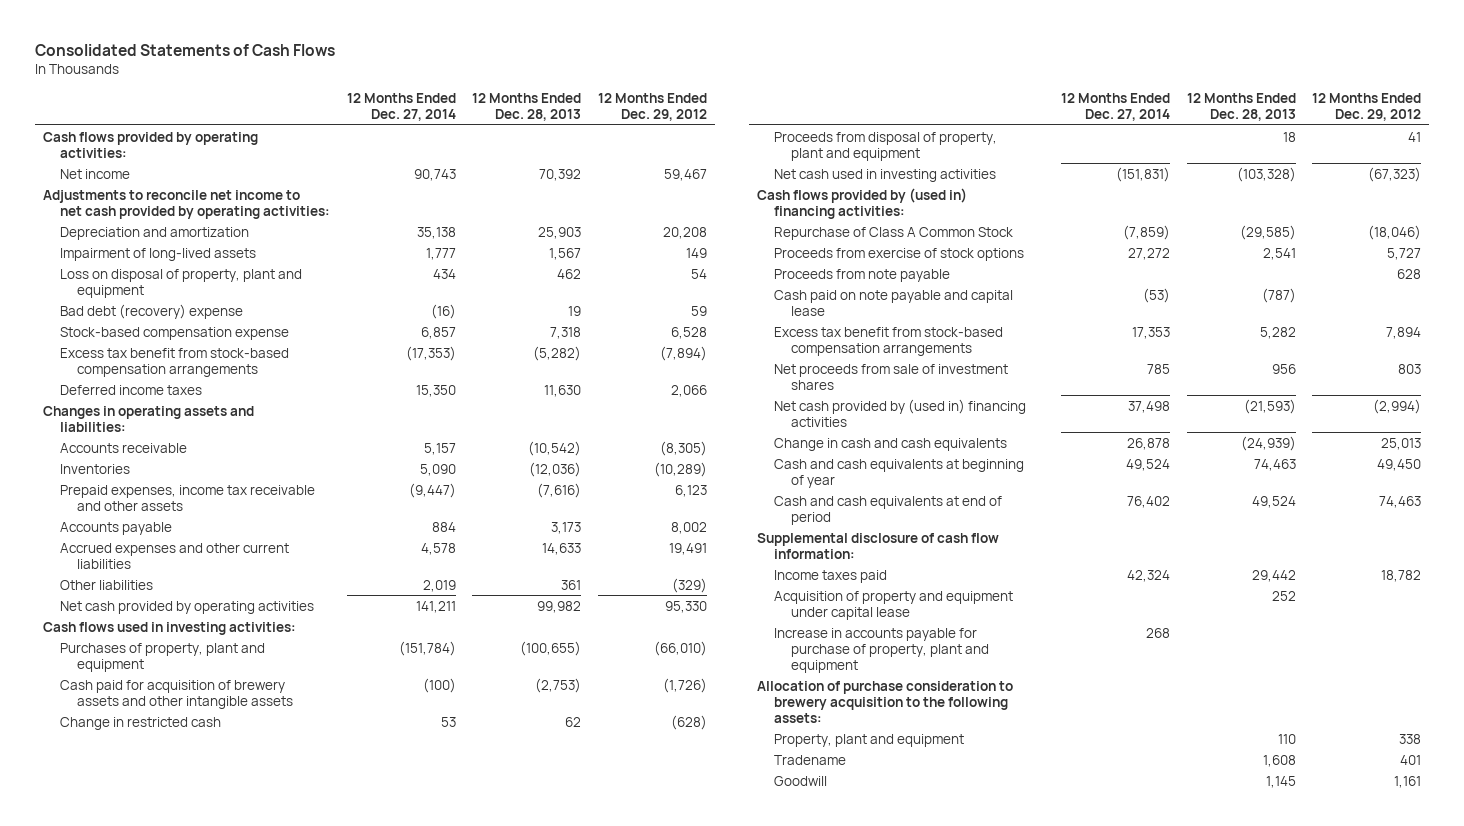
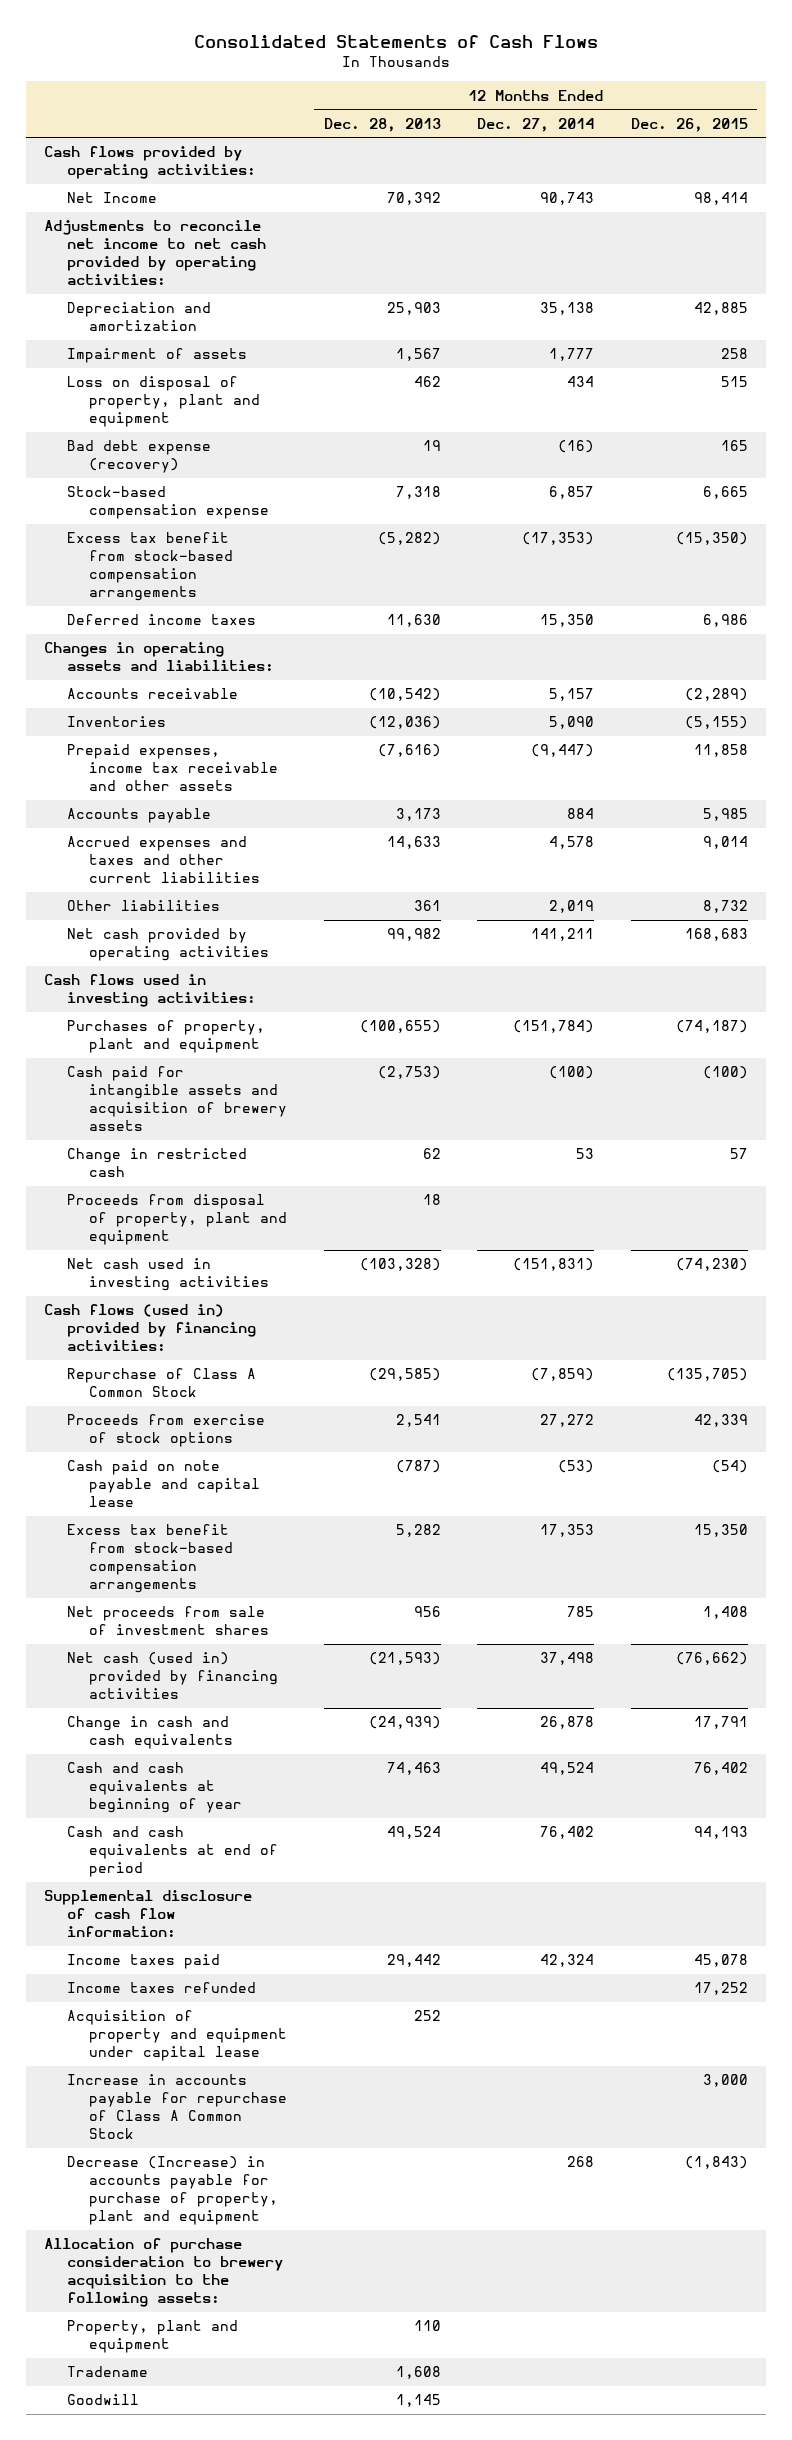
[598,92,708,121] 12 Months Ended Dec. 29, 2012 -> none
none -> [630,117,748,132] Dec. 26, 2015
[60,168,131,179] Net income -> [66,192,157,204] Net Income
[60,247,257,261] Impairment of long-lived assets -> [66,348,247,364] Impairment of assets
[60,303,244,319] Bad debt (recovery) expense -> [66,440,211,474] Bad debt expense (recovery)
[60,542,290,569] Accrued expenses and other current liabilities -> [66,836,260,884] Accrued expenses and taxes and other current liabilities
[60,679,294,709] Cash paid for acquisition of brewery assets and other intangible assets -> [66,1066,287,1132] Cash paid for intangible assets and acquisition of brewery assets
[757,187,968,219] Cash flows provided by (used in) financing activities: -> [44,1304,256,1352] Cash flows (used in) provided by financing activities:
[774,268,951,282] Proceeds from note payable -> none
[774,398,1027,427] Net cash provided by (used in) financing activities -> [66,1652,278,1700] Net cash (used in) provided by financing activities
none -> [66,1982,256,1994] Income taxes refunded
none -> [66,2074,287,2140] Increase in accounts payable for repurchase of Class A Common Stock
[774,627,990,673] Increase in accounts payable for purchase of property, plant and equipment -> [66,2156,278,2226] Decrease (Increase) in accounts payable for purchase of property, plant and equipment

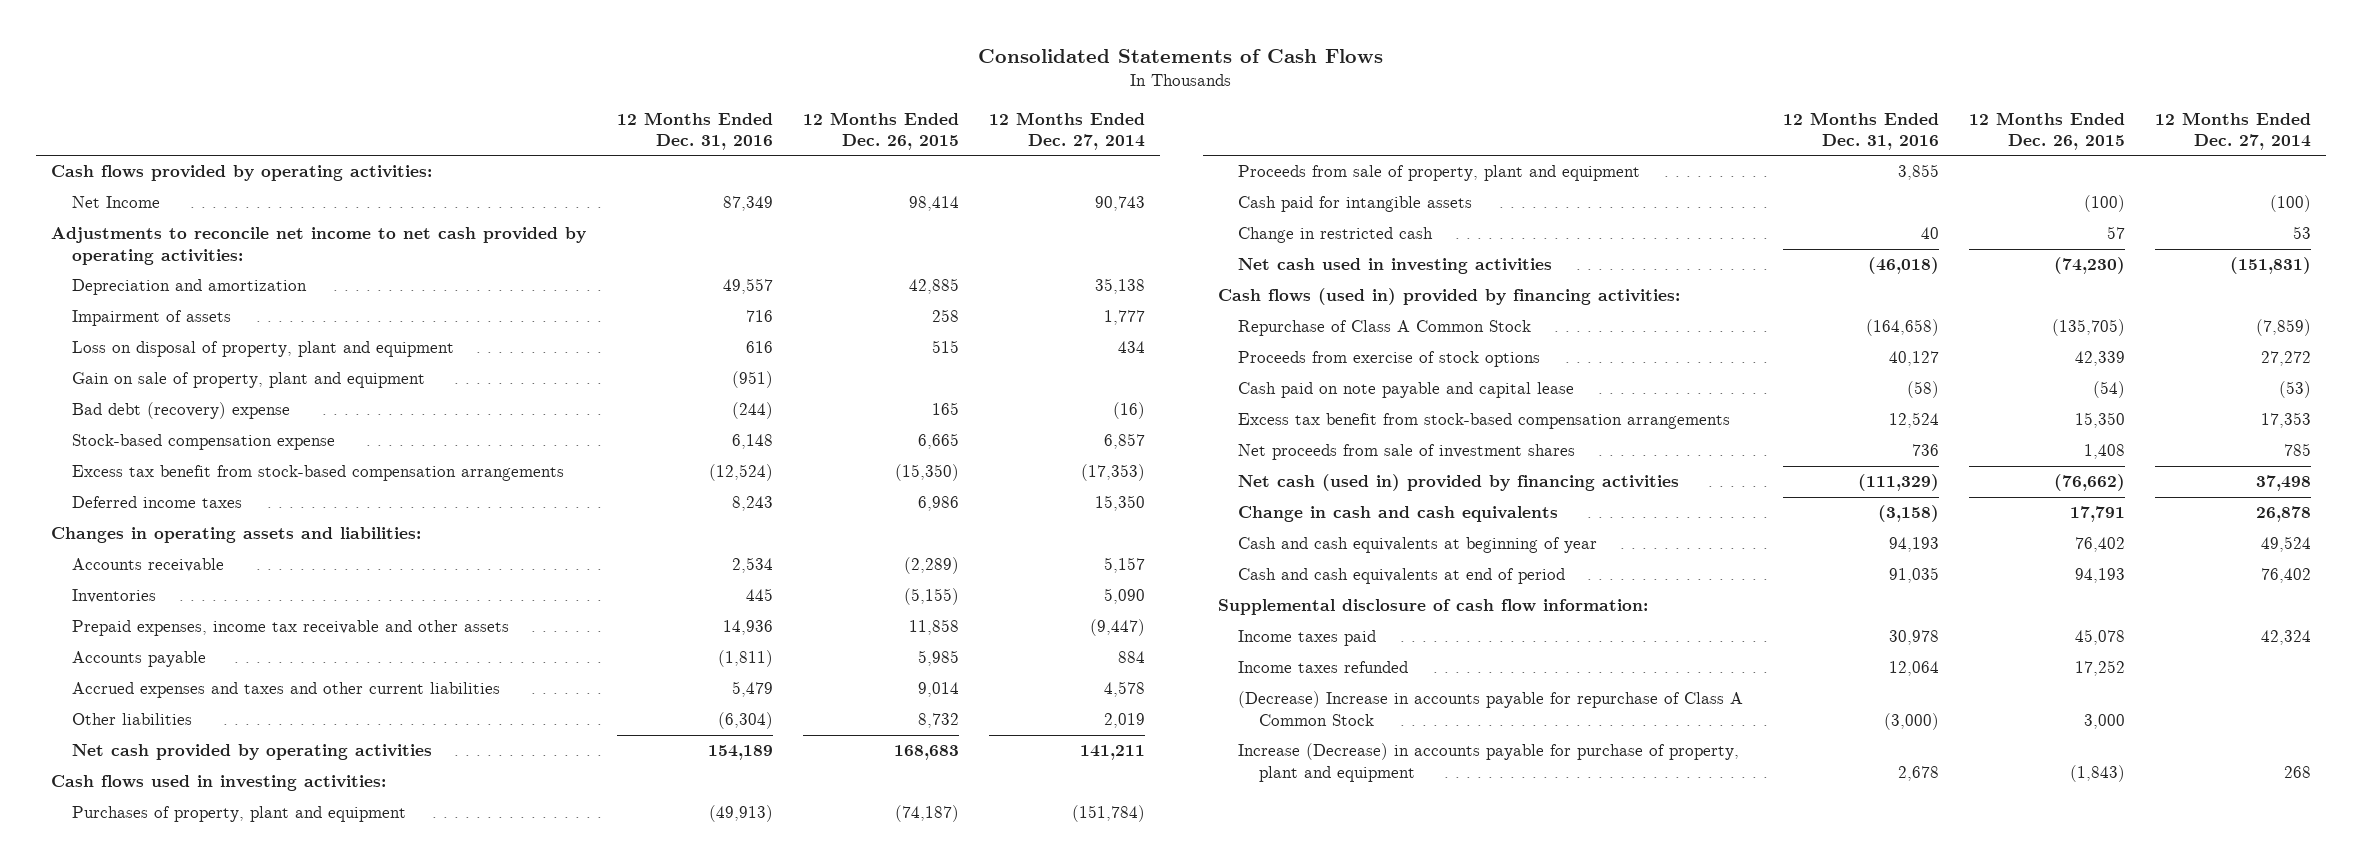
[323,117,441,132] Dec. 28, 2013 -> none
none -> [616,111,773,150] 12 Months Ended Dec. 31, 2016
none -> [71,372,425,389] Gain on sale of property, plant and equipment
[66,440,211,474] Bad debt expense (recovery) -> [71,402,290,420] Bad debt (recovery) expense
none -> [1238,165,1641,182] Proceeds from sale of property, plant and equipment
[66,1066,287,1132] Cash paid for intangible assets and acquisition of brewery assets -> [1238,196,1473,213] Cash paid for intangible assets
[66,1194,287,1246] Proceeds from disposal of property, plant and equipment -> none
[66,2010,287,2062] Acquisition of property and equipment under capital lease -> none
[44,2238,283,2308] Allocation of purchase consideration to brewery acquisition to the following assets: -> none
[66,2320,238,2354] Property, plant and equipment -> none
[66,2366,148,2378] Tradename -> none
[66,2394,139,2406] Goodwill -> none
[66,2074,287,2140] Increase in accounts payable for repurchase of Class A Common Stock -> [1238,691,1744,726] (Decrease) Increase in accounts payable for repurchase of Class A Common Stock
[66,2156,278,2226] Decrease (Increase) in accounts payable for purchase of property, plant and equipment -> [1238,743,1740,782] Increase (Decrease) in accounts payable for purchase of property, plant and equipment

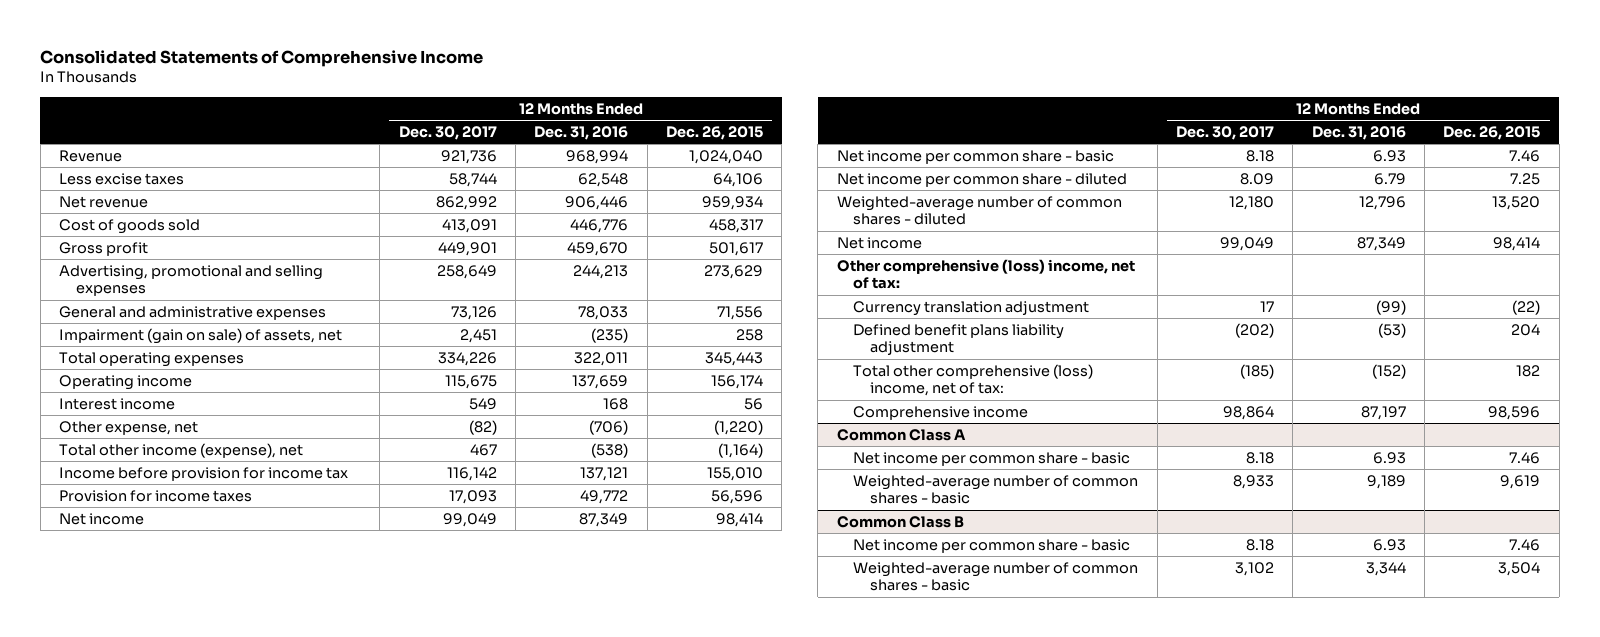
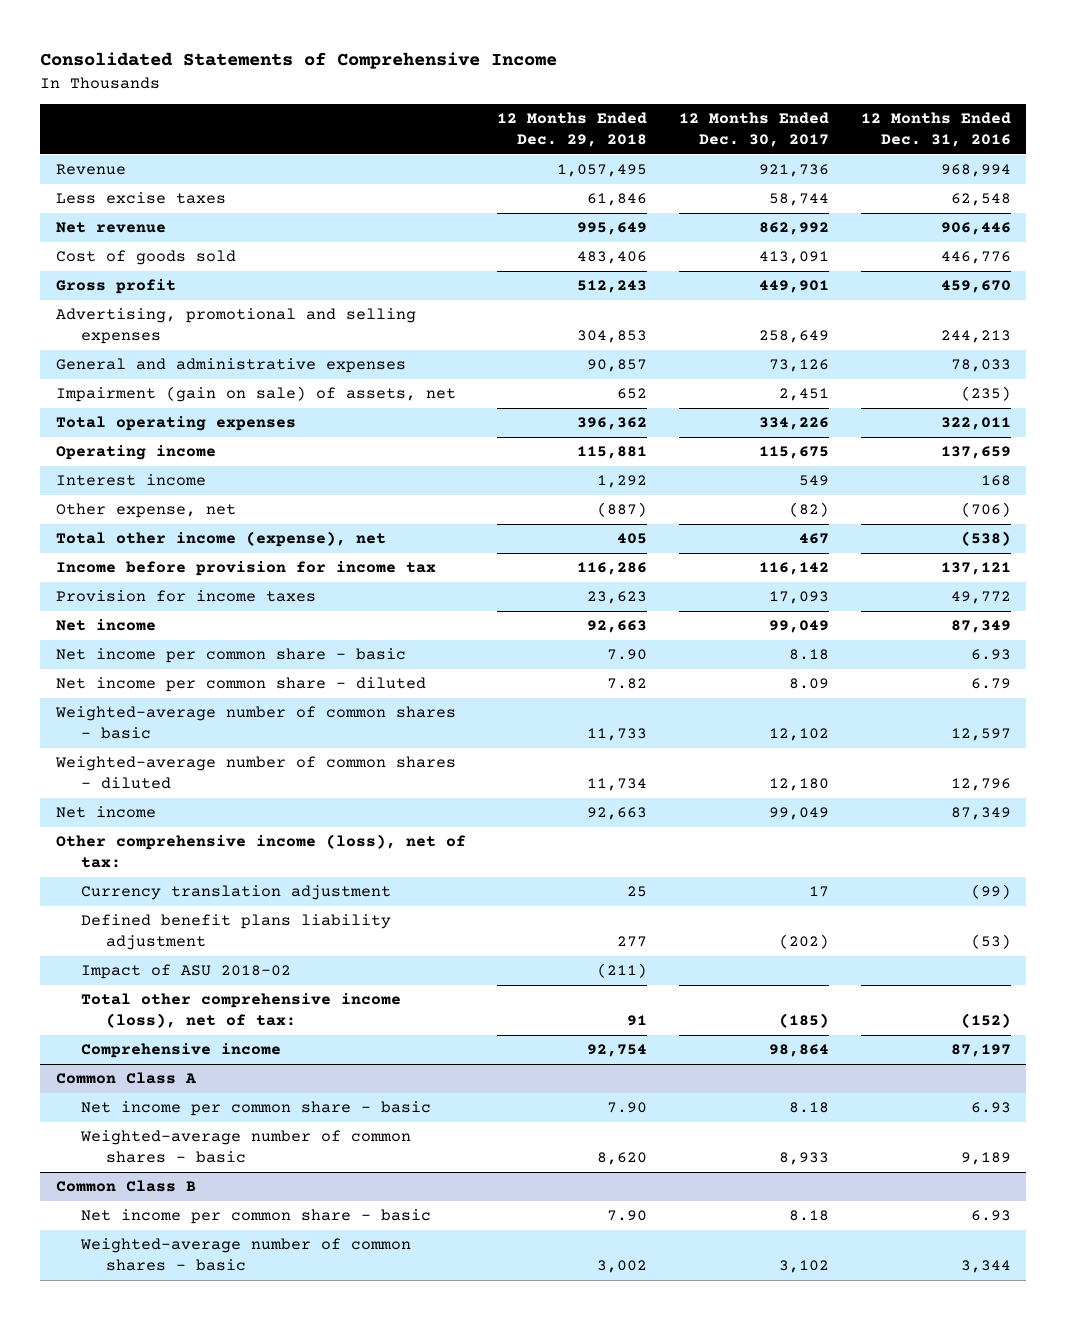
[666,125,764,140] Dec. 26, 2015 -> none
none -> [497,112,648,148] 12 Months Ended Dec. 29, 2018
none -> [54,706,456,740] Weighted-average number of common shares - basic
[836,258,1135,290] Other comprehensive (loss) income, net of tax: -> [55,834,466,869] Other comprehensive income (loss), net of tax:
none -> [80,964,291,980] Impact of ASU 2018-02
[853,363,1094,397] Total other comprehensive (loss) income, net of tax: -> [80,993,401,1029] Total other comprehensive income (loss), net of tax:

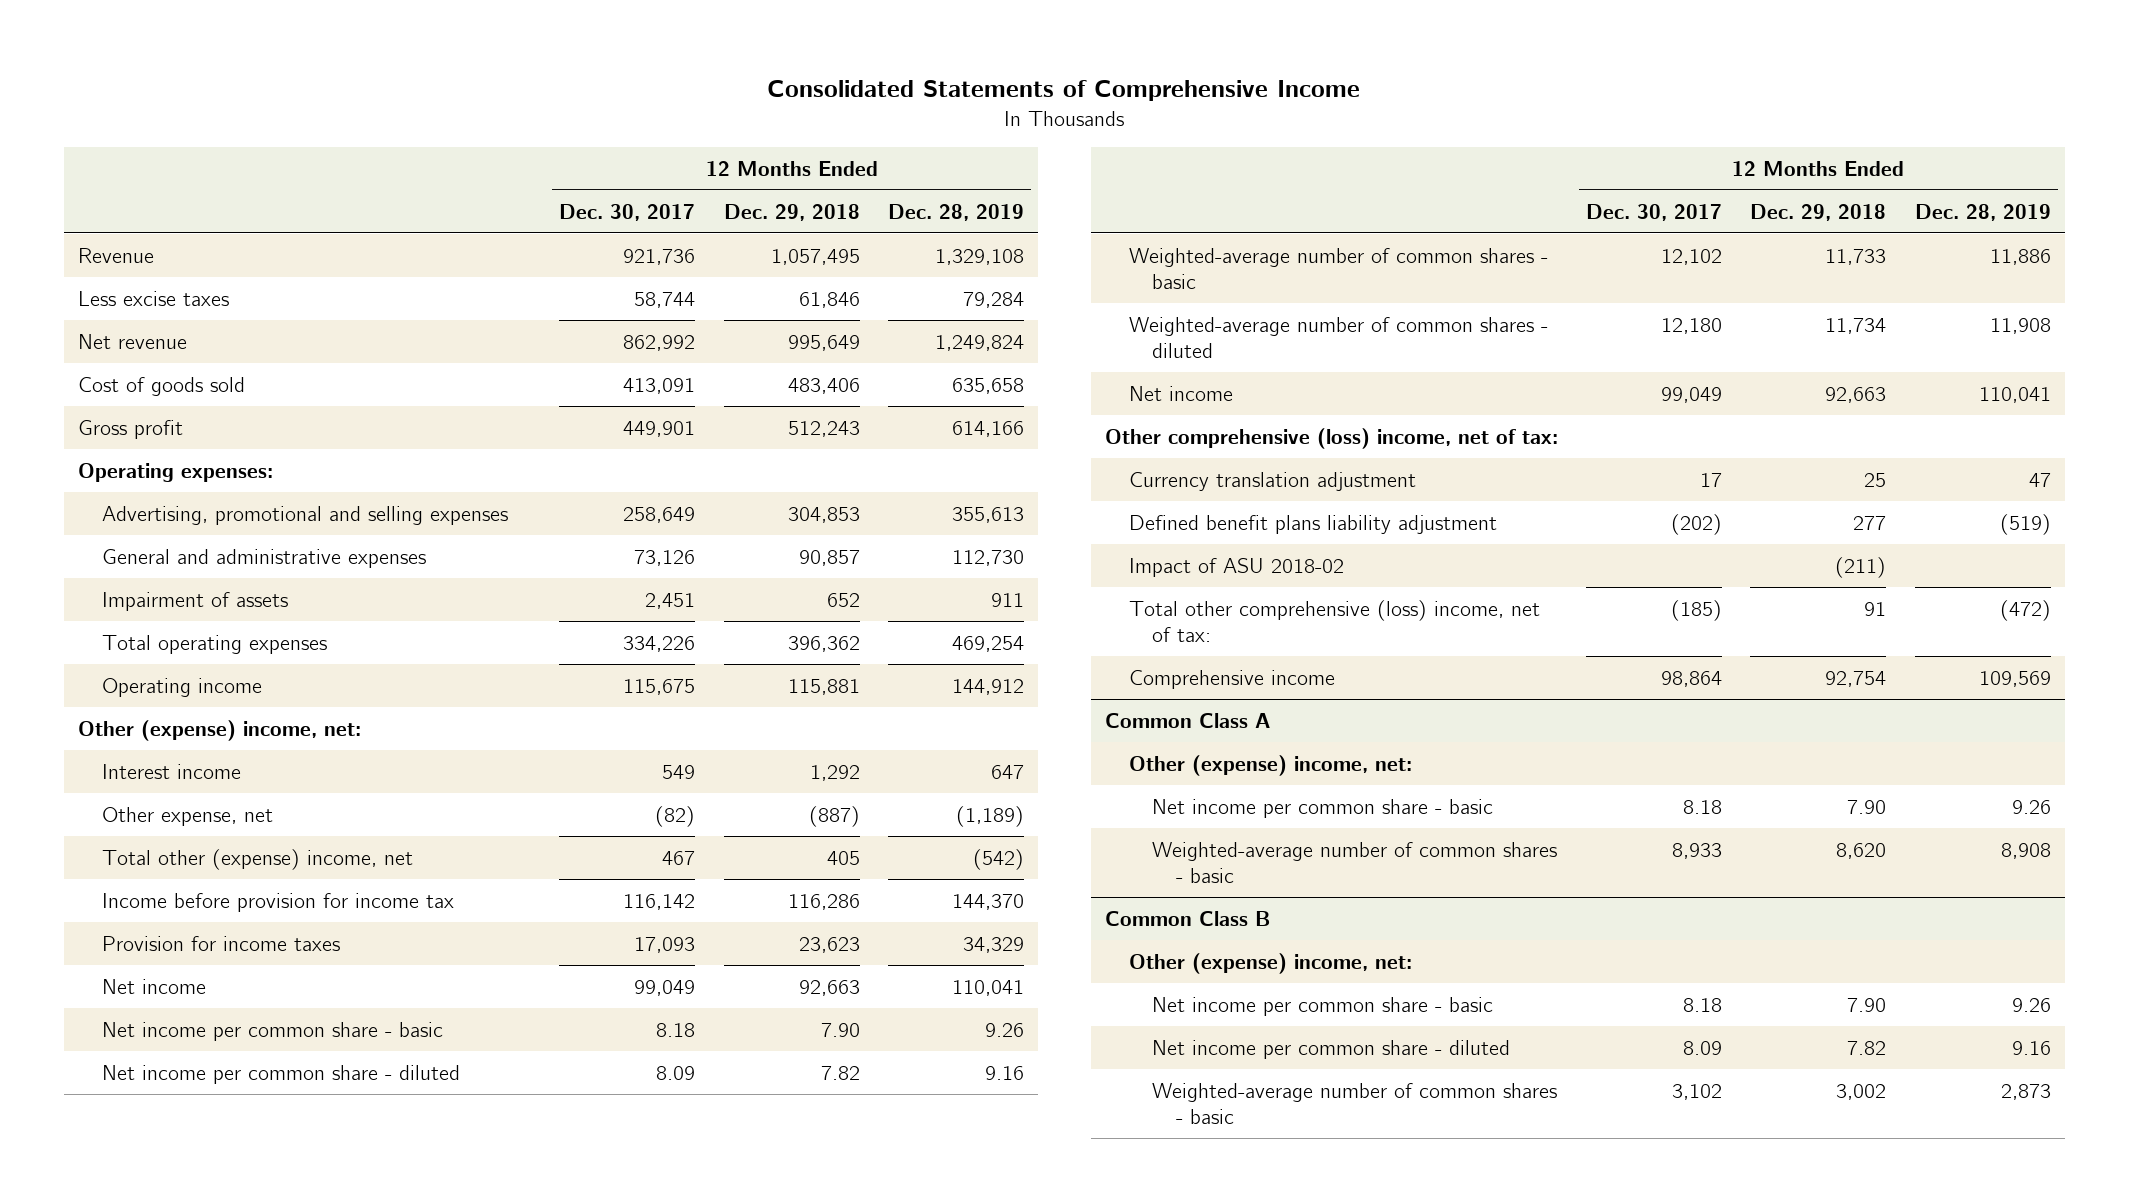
[860,112,1011,148] 12 Months Ended Dec. 31, 2016 -> none
none -> [887,203,1024,221] Dec. 28, 2019
none -> [78,462,274,482] Operating expenses:
[55,386,456,403] Impairment (gain on sale) of assets, net -> [101,591,288,611] Impairment of assets
none -> [78,719,362,741] Other (expense) income, net:
[55,531,386,548] Total other income (expense), net -> [101,848,413,870] Total other (expense) income, net
[55,834,466,869] Other comprehensive income (loss), net of tax: -> [1105,427,1559,449] Other comprehensive (loss) income, net of tax:
[80,993,401,1029] Total other comprehensive income (loss), net of tax: -> [1128,599,1540,642] Total other comprehensive (loss) income, net of tax:
none -> [1128,754,1412,776] Other (expense) income, net:
none -> [1128,952,1412,974] Other (expense) income, net:
none -> [1152,1039,1511,1059] Net income per common share - diluted

